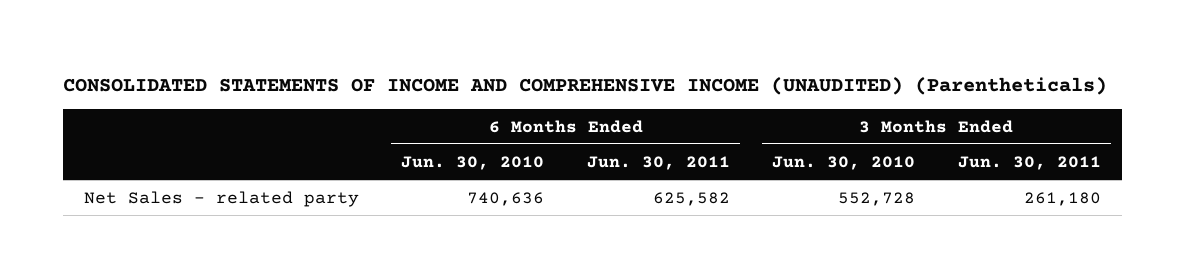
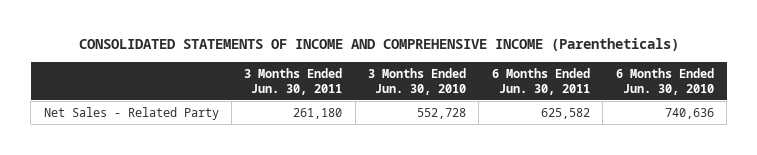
[62,76,1107,95] CONSOLIDATED STATEMENTS OF INCOME AND COMPREHENSIVE INCOME (UNAUDITED) (Parentheticals) -> [78,38,679,52] CONSOLIDATED STATEMENTS OF INCOME AND COMPREHENSIVE INCOME (Parentheticals)
[83,190,359,207] Net Sales - related party -> [43,106,219,120] Net Sales - Related Party

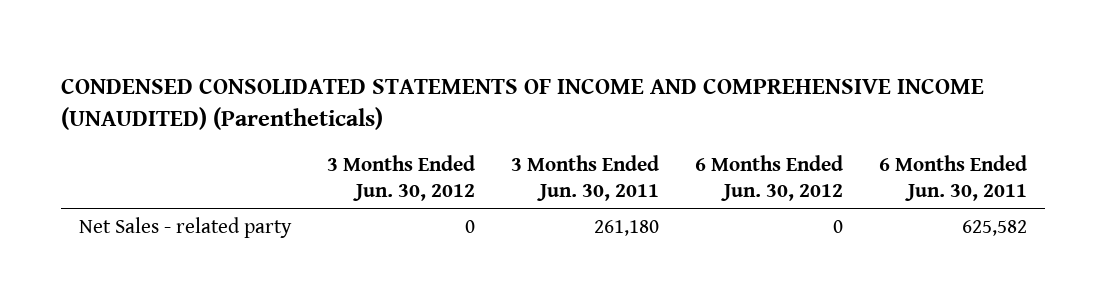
[78,38,679,52] CONSOLIDATED STATEMENTS OF INCOME AND COMPREHENSIVE INCOME (Parentheticals) -> [61,78,985,131] CONDENSED CONSOLIDATED STATEMENTS OF INCOME AND COMPREHENSIVE INCOME (UNAUDITED) (Parentheticals)
[368,67,467,95] 3 Months Ended Jun. 30, 2010 -> none
[615,67,714,95] 6 Months Ended Jun. 30, 2010 -> none
none -> [327,155,476,202] 3 Months Ended Jun. 30, 2012
none -> [695,155,844,202] 6 Months Ended Jun. 30, 2012
[43,106,219,120] Net Sales - Related Party -> [79,217,293,239] Net Sales - related party

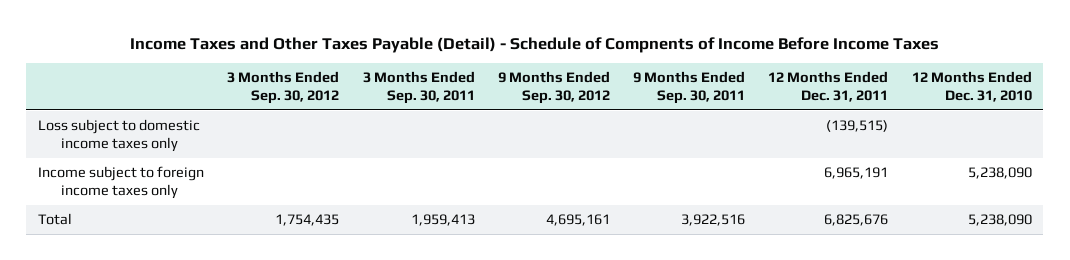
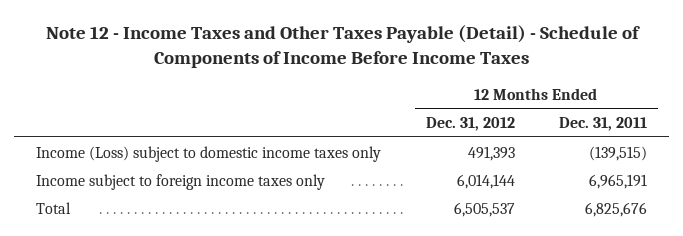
[129,36,939,53] Income Taxes and Other Taxes Payable (Detail) - Schedule of Compnents of Income Before Income Taxes -> [45,25,640,69] Note 12 - Income Taxes and Other Taxes Payable (Detail) - Schedule of Components of Income Before Income Taxes
[227,70,340,105] 3 Months Ended Sep. 30, 2012 -> none
[362,70,475,105] 3 Months Ended Sep. 30, 2011 -> none
[497,70,610,105] 9 Months Ended Sep. 30, 2012 -> none
[633,70,746,105] 9 Months Ended Sep. 30, 2011 -> none
[911,70,1032,103] 12 Months Ended Dec. 31, 2010 -> none
none -> [425,117,515,132] Dec. 31, 2012
[38,118,201,153] Loss subject to domestic income taxes only -> [36,145,382,162] Income (Loss) subject to domestic income taxes only

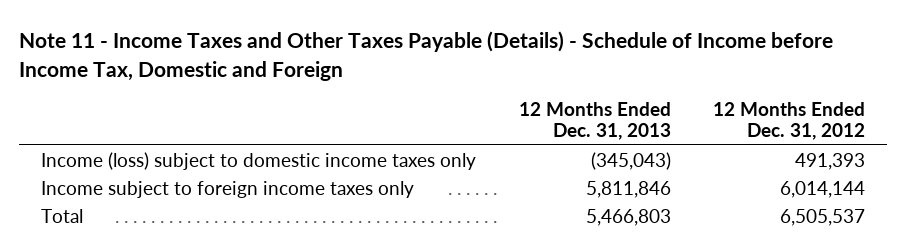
[45,25,640,69] Note 12 - Income Taxes and Other Taxes Payable (Detail) - Schedule of Components of Income Before Income Taxes -> [19,31,834,81] Note 11 - Income Taxes and Other Taxes Payable (Details) - Schedule of Income before Income Tax, Domestic and Foreign
[558,117,647,132] Dec. 31, 2011 -> none
none -> [518,101,671,141] 12 Months Ended Dec. 31, 2013
[36,145,382,162] Income (Loss) subject to domestic income taxes only -> [40,151,476,170] Income (loss) subject to domestic income taxes only

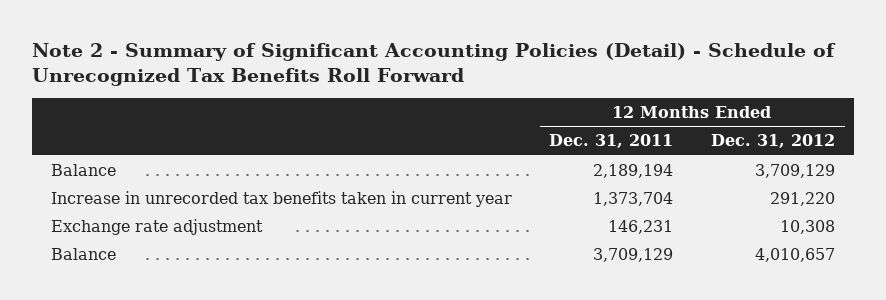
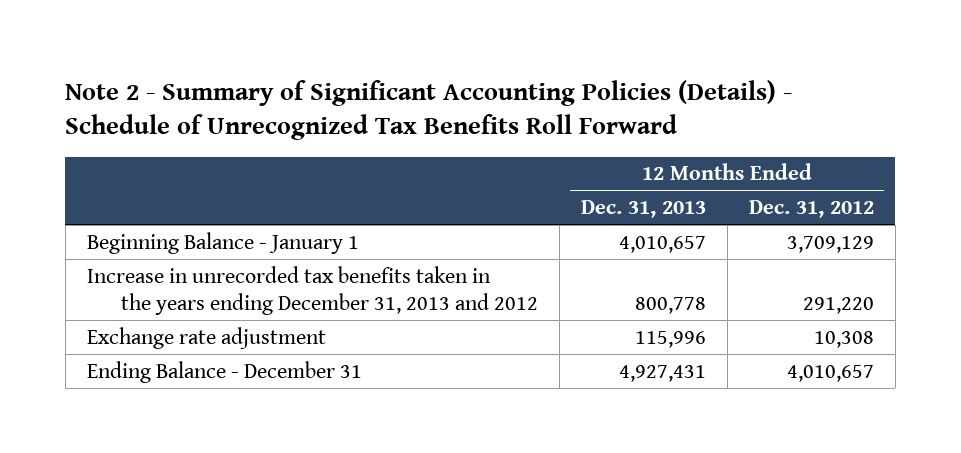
[31,42,836,86] Note 2 - Summary of Significant Accounting Policies (Detail) - Schedule of Unrecognized Tax Benefits Roll Forward -> [65,79,793,141] Note 2 - Summary of Significant Accounting Policies (Details) - Schedule of Unrecognized Tax Benefits Roll Forward
[549,134,674,149] Dec. 31, 2011 -> none
none -> [580,200,706,219] Dec. 31, 2013
[50,164,116,177] Balance -> [86,231,359,254] Beginning Balance - January 1
[50,191,512,208] Increase in unrecorded tax benefits taken in current year -> [86,265,538,316] Increase in unrecorded tax benefits taken in the years ending December 31, 2013 and 2012
[50,248,116,261] Balance -> [86,360,362,383] Ending Balance - December 31

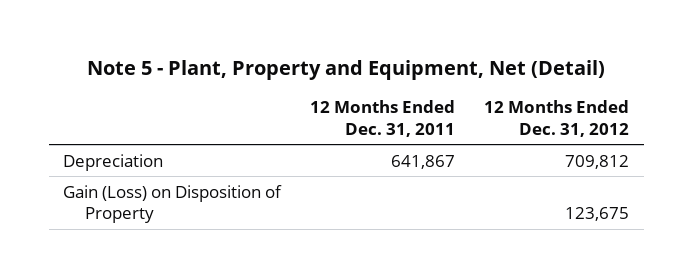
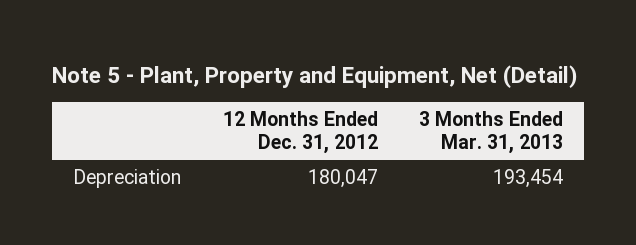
[310,100,456,137] 12 Months Ended Dec. 31, 2011 -> none
none -> [419,110,564,155] 3 Months Ended Mar. 31, 2013
[63,184,283,223] Gain (Loss) on Disposition of Property -> none
[565,154,630,169] 709,812 -> [307,168,378,188] 180,047

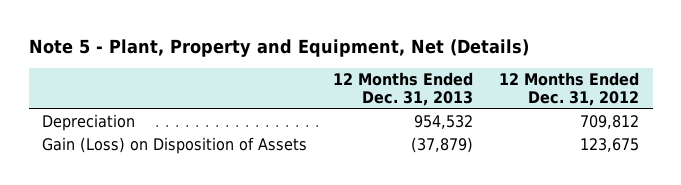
[52,64,578,88] Note 5 - Plant, Property and Equipment, Net (Detail) -> [28,38,529,57] Note 5 - Plant, Property and Equipment, Net (Details)
[419,110,564,155] 3 Months Ended Mar. 31, 2013 -> none
none -> [333,72,474,107] 12 Months Ended Dec. 31, 2013
[307,168,378,188] 180,047 -> [580,114,640,129] 709,812
none -> [41,136,307,154] Gain (Loss) on Disposition of Assets

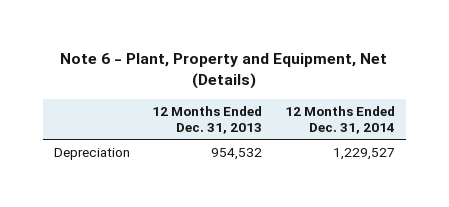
[28,38,529,57] Note 5 - Plant, Property and Equipment, Net (Details) -> [60,52,388,90] Note 6 - Plant, Property and Equipment, Net (Details)
[499,72,640,107] 12 Months Ended Dec. 31, 2012 -> none
none -> [284,105,395,135] 12 Months Ended Dec. 31, 2014
[41,136,307,154] Gain (Loss) on Disposition of Assets -> none

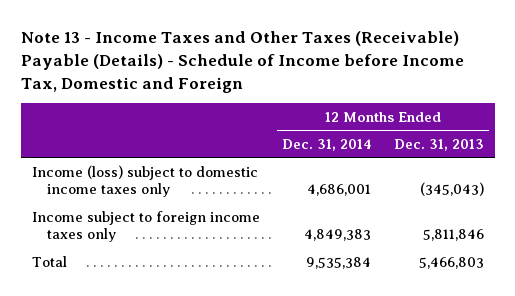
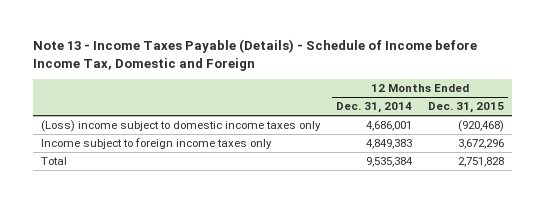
[20,31,464,93] Note 13 - Income Taxes and Other Taxes (Receivable) Payable (Details) - Schedule of Income before Income Tax, Domestic and Foreign -> [32,39,477,71] Note 13 - Income Taxes Payable (Details) - Schedule of Income before Income Tax, Domestic and Foreign
[393,138,484,151] Dec. 31, 2013 -> none
none -> [427,102,504,114] Dec. 31, 2015
[31,164,258,198] Income (loss) subject to domestic income taxes only -> [40,120,321,133] (Loss) income subject to domestic income taxes only

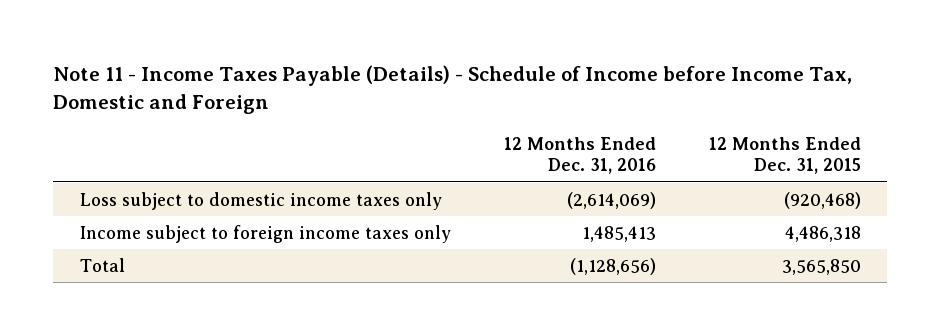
[32,39,477,71] Note 13 - Income Taxes Payable (Details) - Schedule of Income before Income Tax, Domestic and Foreign -> [53,65,853,115] Note 11 - Income Taxes Payable (Details) - Schedule of Income before Income Tax, Domestic and Foreign
[335,102,412,114] Dec. 31, 2014 -> none
none -> [503,136,656,175] 12 Months Ended Dec. 31, 2016
[40,120,321,133] (Loss) income subject to domestic income taxes only -> [79,191,442,210] Loss subject to domestic income taxes only
[457,139,504,150] 3,672,296 -> [784,225,861,242] 4,486,318
[457,157,504,168] 2,751,828 -> [781,258,861,275] 3,565,850

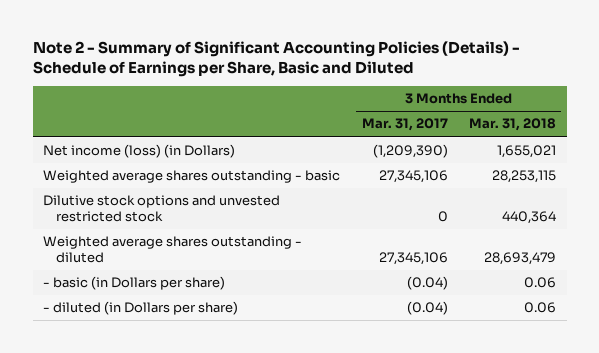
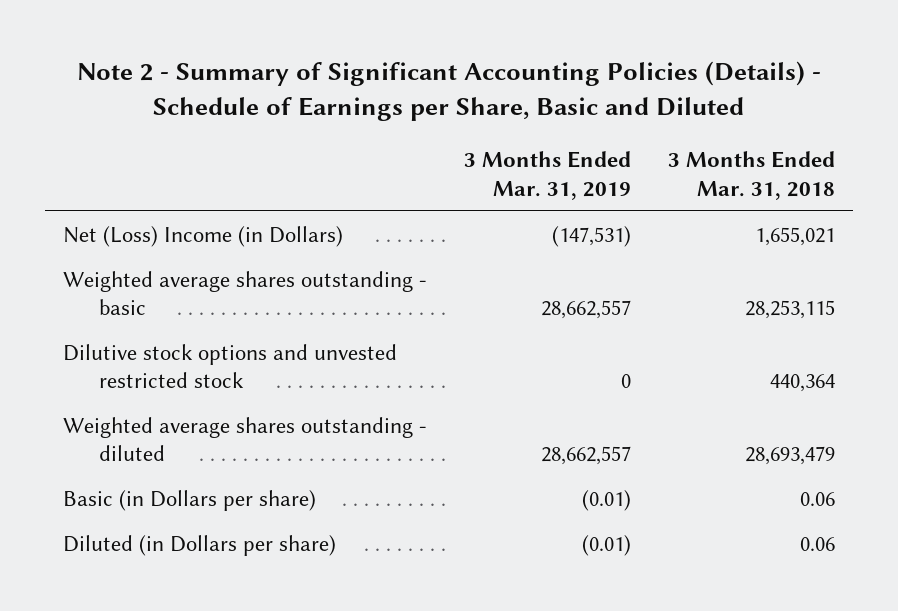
[361,118,448,132] Mar. 31, 2017 -> none
none -> [463,151,631,200] 3 Months Ended Mar. 31, 2019
[43,144,236,159] Net income (loss) (in Dollars) -> [63,225,344,247] Net (Loss) Income (in Dollars)
[43,276,226,291] - basic (in Dollars per share) -> [63,489,317,511] Basic (in Dollars per share)
[43,301,239,316] - diluted (in Dollars per share) -> [63,534,337,556] Diluted (in Dollars per share)

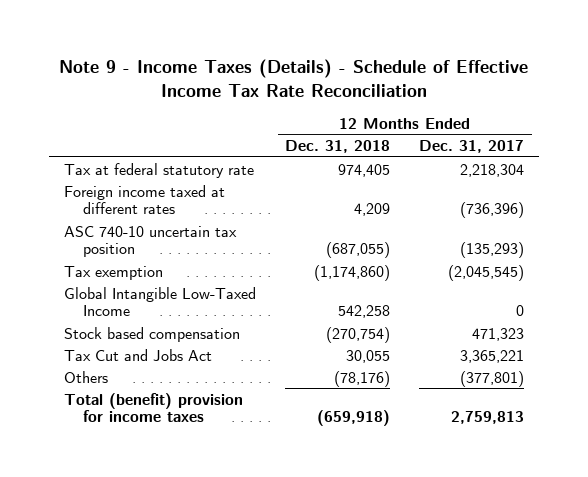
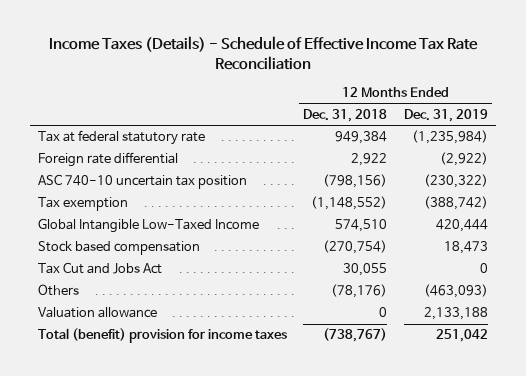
[59,59,529,97] Note 9 - Income Taxes (Details) - Schedule of Effective Income Tax Rate Reconciliation -> [48,36,478,71] Income Taxes (Details) - Schedule of Effective Income Tax Rate Reconciliation
[419,139,525,153] Dec. 31, 2017 -> none
none -> [403,108,488,122] Dec. 31, 2019
[63,184,225,215] Foreign income taxed at different rates -> none
[338,163,391,177] 974,405 -> [335,131,388,145] 949,384
none -> [38,152,179,168] Foreign rate differential
[326,242,391,259] (687,055) -> [323,174,388,189] (798,156)
[314,264,391,281] (1,174,860) -> [311,196,388,211] (1,148,552)
[338,305,391,319] 542,258 -> [335,219,388,233] 574,510
none -> [38,307,158,319] Valuation allowance
[317,410,391,427] (659,918) -> [323,328,388,343] (738,767)

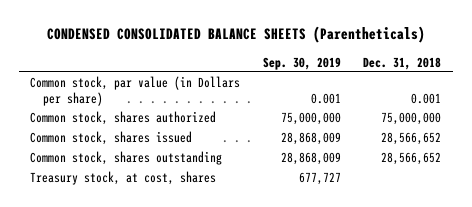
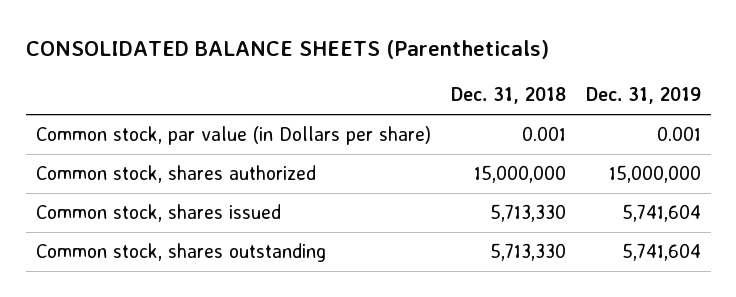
[46,26,425,44] CONDENSED CONSOLIDATED BALANCE SHEETS (Parentheticals) -> [25,39,549,59] CONSOLIDATED BALANCE SHEETS (Parentheticals)
[262,56,341,70] Sep. 30, 2019 -> none
none -> [585,87,701,105] Dec. 31, 2019
[30,171,217,186] Treasury stock, at cost, shares -> none
[381,112,442,126] 75,000,000 -> [473,165,566,184] 15,000,000
[381,132,442,146] 28,566,652 -> [489,204,566,223] 5,713,330
[381,152,442,166] 28,566,652 -> [489,243,566,262] 5,713,330

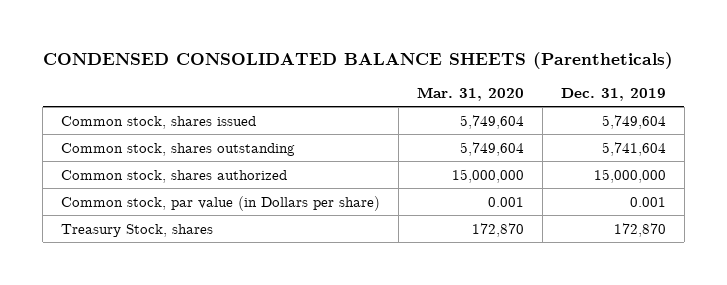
[25,39,549,59] CONSOLIDATED BALANCE SHEETS (Parentheticals) -> [42,51,673,69] CONDENSED CONSOLIDATED BALANCE SHEETS (Parentheticals)
[450,87,566,105] Dec. 31, 2018 -> none
none -> [416,86,524,101] Mar. 31, 2020
[621,204,701,223] 5,741,604 -> [601,114,666,129] 5,749,604
[35,165,316,184] Common stock, shares authorized -> [61,169,288,183] Common stock, shares authorized
[35,126,431,146] Common stock, par value (in Dollars per share) -> [61,195,381,211] Common stock, par value (in Dollars per share)
none -> [61,223,214,237] Treasury Stock, shares

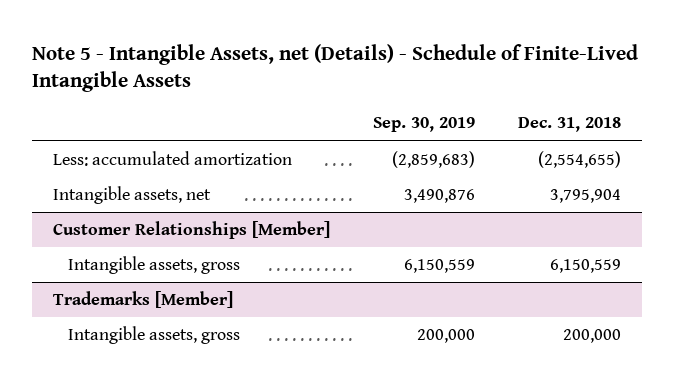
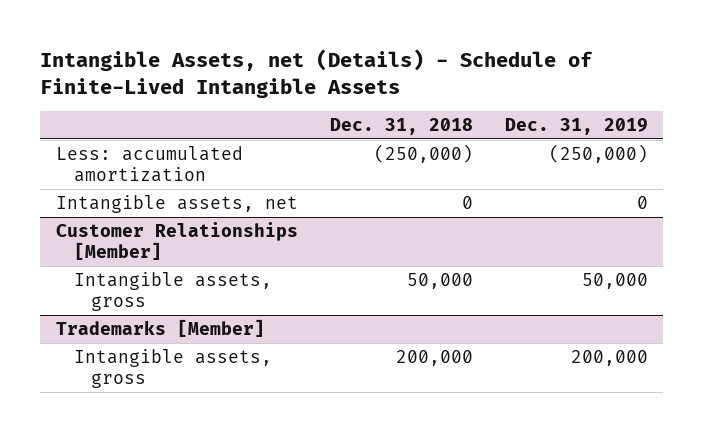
[32,43,639,93] Note 5 - Intangible Assets, net (Details) - Schedule of Finite-Lived Intangible Assets -> [40,48,594,98] Intangible Assets, net (Details) - Schedule of Finite-Lived Intangible Assets
[373,117,476,133] Sep. 30, 2019 -> none
none -> [504,118,648,136] Dec. 31, 2019
[537,151,621,169] (2,554,655) -> [373,143,473,163] (250,000)
[549,189,621,204] 3,795,904 -> [461,195,473,209] 0
[549,259,621,274] 6,150,559 -> [406,272,473,289] 50,000

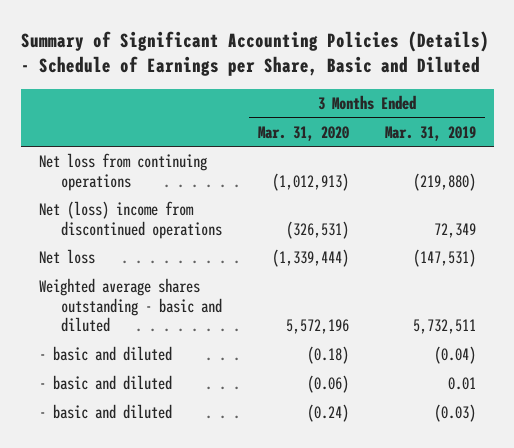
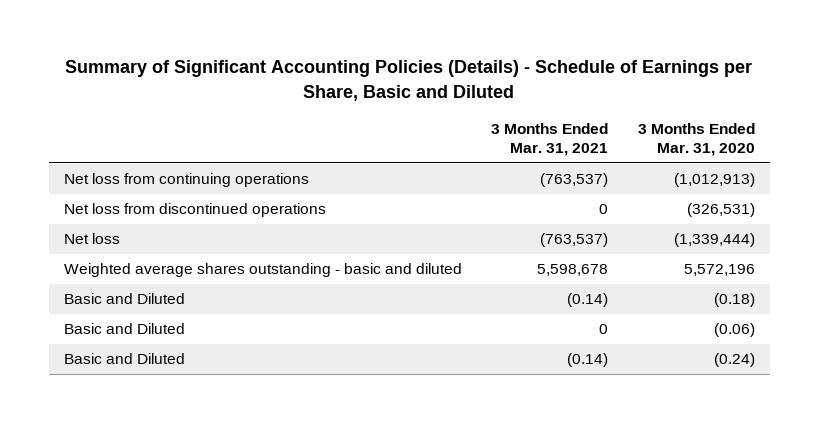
[384,125,476,141] Mar. 31, 2019 -> none
none -> [491,122,609,156] 3 Months Ended Mar. 31, 2021
[38,201,223,239] Net (loss) income from discontinued operations -> [63,203,326,218] Net loss from discontinued operations
[38,346,172,362] - basic and diluted -> [63,293,185,305] Basic and Diluted
[38,375,172,391] - basic and diluted -> [63,323,185,335] Basic and Diluted
[38,404,172,420] - basic and diluted -> [63,353,185,365] Basic and Diluted

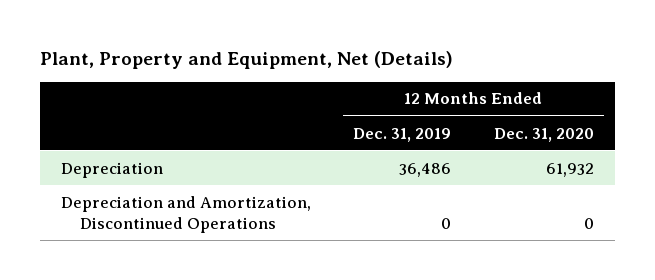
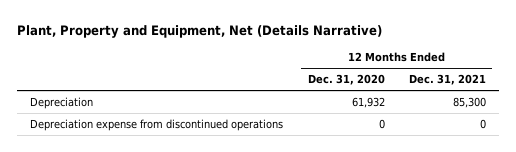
[39,51,453,70] Plant, Property and Equipment, Net (Details) -> [17,24,383,38] Plant, Property and Equipment, Net (Details Narrative)
[353,127,452,142] Dec. 31, 2019 -> none
none -> [409,74,487,86] Dec. 31, 2021
[61,195,312,233] Depreciation and Amortization, Discontinued Operations -> [29,119,283,132] Depreciation expense from discontinued operations

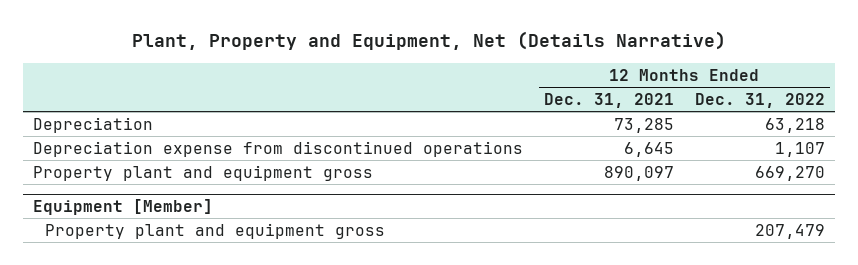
[307,74,385,86] Dec. 31, 2020 -> none
none -> [694,93,825,109] Dec. 31, 2022
[453,97,487,109] 85,300 -> [614,117,675,133] 73,285
[480,119,487,130] 0 -> [624,141,675,157] 6,645
none -> [33,164,374,181] Property plant and equipment gross
none -> [33,198,214,215] Equipment [Member]
none -> [44,222,385,239] Property plant and equipment gross

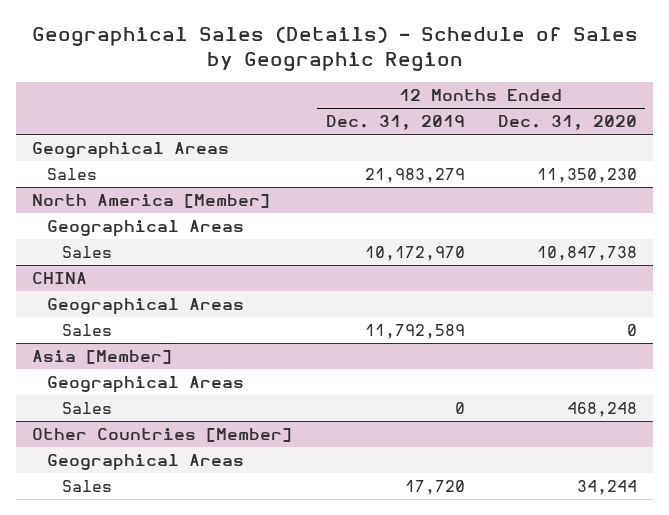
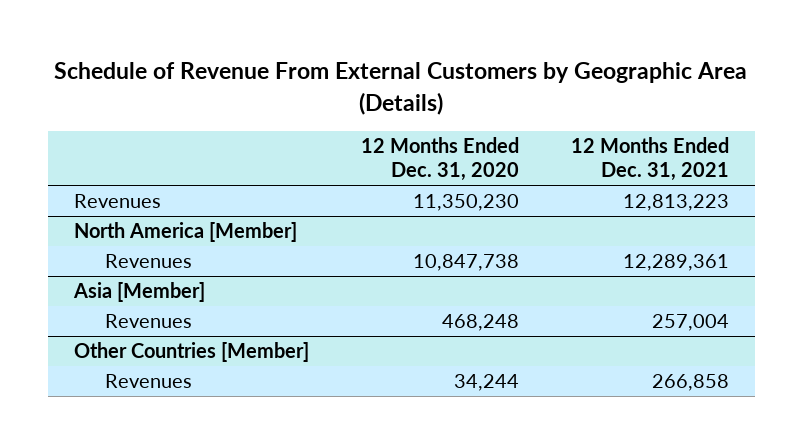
[31,25,638,71] Geographical Sales (Details) - Schedule of Sales by Geographic Region -> [54,62,748,115] Schedule of Revenue From External Customers by Geographic Area (Details)
[325,115,465,131] Dec. 31, 2019 -> none
none -> [570,137,729,182] 12 Months Ended Dec. 31, 2021
[32,142,230,160] Geographical Areas -> none
[47,168,98,181] Sales -> [74,194,162,209] Revenues
[47,220,245,238] Geographical Areas -> none
[32,272,88,285] CHINA -> none
[47,298,245,316] Geographical Areas -> none
[62,324,113,337] Sales -> none
[62,246,113,259] Sales -> [104,254,192,269] Revenues
[47,376,245,394] Geographical Areas -> none
[62,402,113,415] Sales -> [104,314,192,329] Revenues
[47,454,245,472] Geographical Areas -> none
[62,480,113,493] Sales -> [104,374,192,389] Revenues

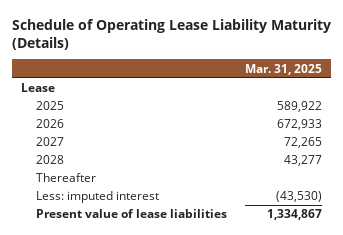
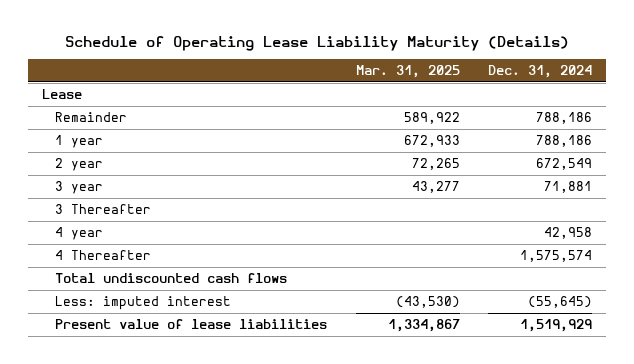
none -> [487,65,592,79] Dec. 31, 2024
[35,101,64,111] 2025 -> [55,111,128,122] Remainder
[35,119,64,129] 2026 -> [55,134,104,148] 1 year
[35,137,64,147] 2027 -> [55,157,104,171] 2 year
[35,155,64,165] 2028 -> [55,180,104,194] 3 year
[35,173,96,183] Thereafter -> [55,203,152,214] 3 Thereafter
none -> [55,226,104,240] 4 year
none -> [55,249,152,260] 4 Thereafter
none -> [55,272,288,283] Total undiscounted cash flows

